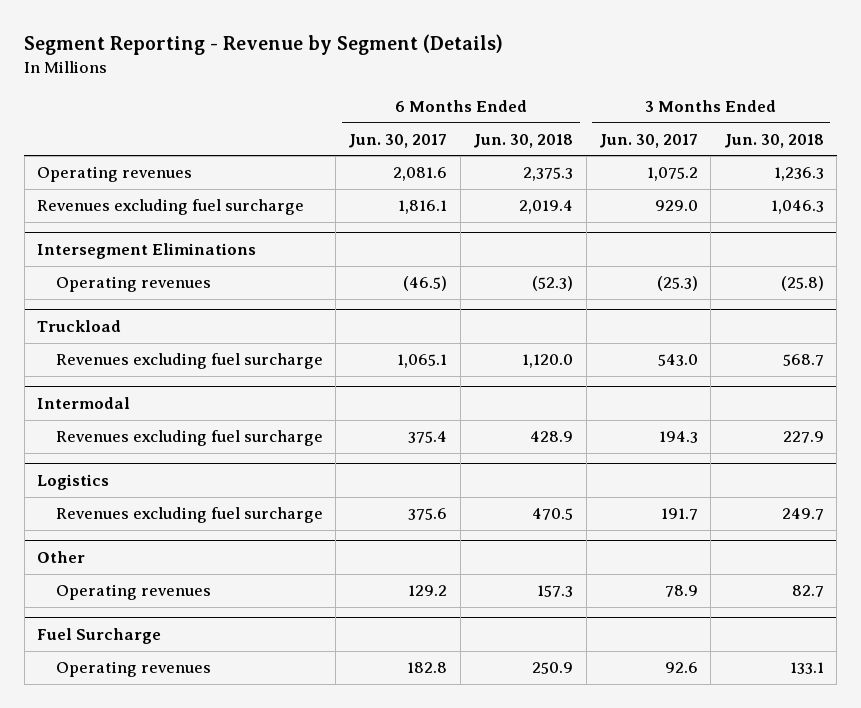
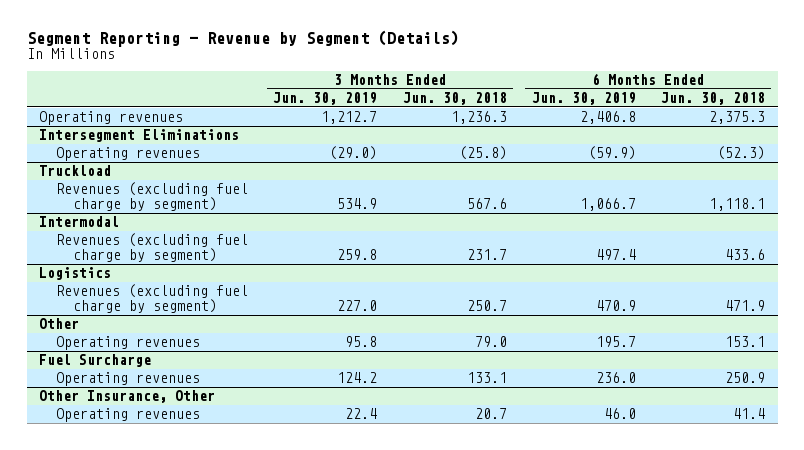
[348,133,448,148] Jun. 30, 2017 -> none
[598,133,698,148] Jun. 30, 2017 -> none
none -> [273,92,378,106] Jun. 30, 2019
none -> [531,92,636,106] Jun. 30, 2019
[37,199,305,216] Revenues excluding fuel surcharge -> none
[55,353,323,370] Revenues excluding fuel surcharge -> [55,182,248,211] Revenues (excluding fuel charge by segment)
[522,354,574,369] 1,120.0 -> [709,197,766,211] 1,118.1
[782,354,824,367] 568.7 -> [466,197,507,209] 567.6
[55,430,323,447] Revenues excluding fuel surcharge -> [55,233,248,262] Revenues (excluding fuel charge by segment)
[530,431,574,443] 428.9 -> [725,248,766,260] 433.6
[782,431,824,444] 227.9 -> [466,248,507,260] 231.7
[55,507,323,524] Revenues excluding fuel surcharge -> [55,284,248,313] Revenues (excluding fuel charge by segment)
[532,508,574,521] 470.5 -> [725,299,766,311] 471.9
[781,508,824,521] 249.7 -> [466,299,507,311] 250.7
[537,585,574,598] 157.3 -> [725,336,766,348] 153.1
[791,585,824,598] 82.7 -> [474,336,507,348] 79.0
none -> [39,390,216,404] Other Insurance, Other
none -> [55,408,200,423] Operating revenues

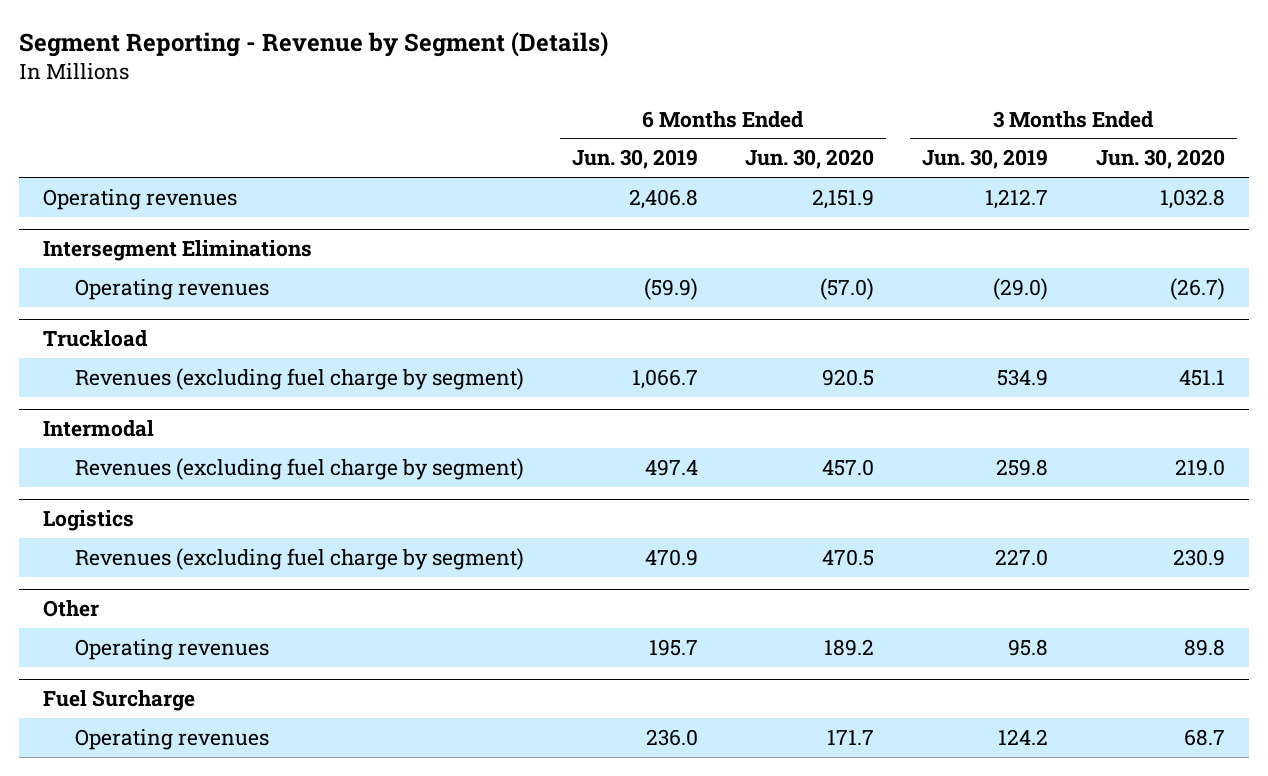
[402,92,507,106] Jun. 30, 2018 -> none
[661,92,766,106] Jun. 30, 2018 -> none
none -> [745,149,875,170] Jun. 30, 2020
none -> [1095,149,1225,170] Jun. 30, 2020
[39,390,216,404] Other Insurance, Other -> none
[55,408,200,423] Operating revenues -> none

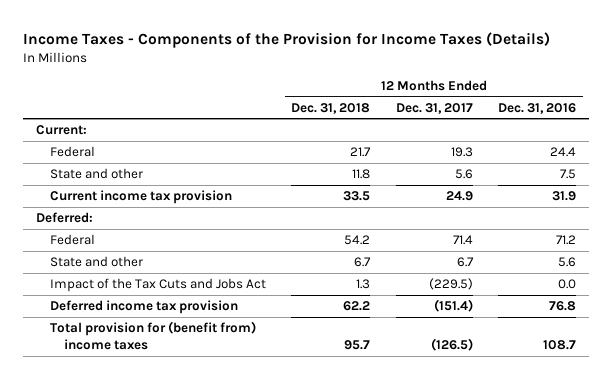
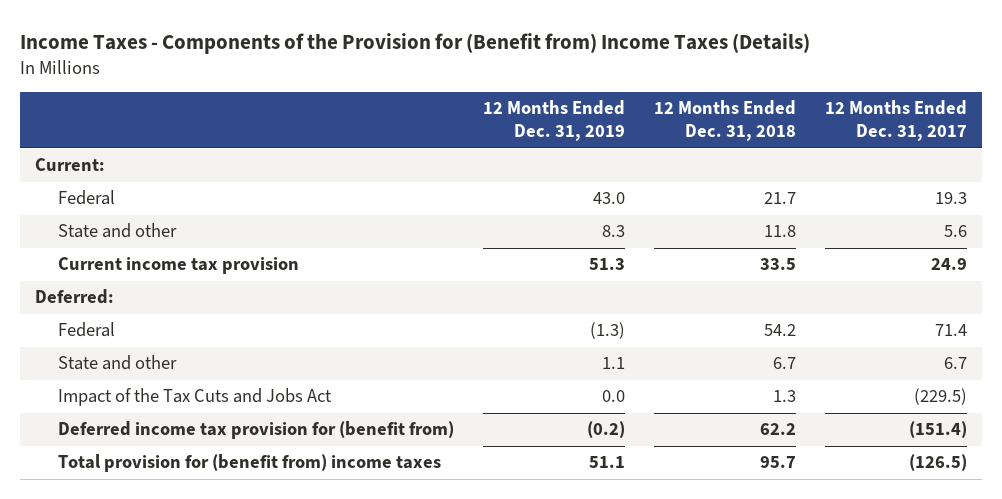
[22,31,550,48] Income Taxes - Components of the Provision for Income Taxes (Details) -> [20,32,811,54] Income Taxes - Components of the Provision for (Benefit from) Income Taxes (Details)
[498,102,577,114] Dec. 31, 2016 -> none
none -> [483,100,626,142] 12 Months Ended Dec. 31, 2019
[49,299,238,314] Deferred income tax provision -> [58,421,455,440] Deferred income tax provision for (benefit from)

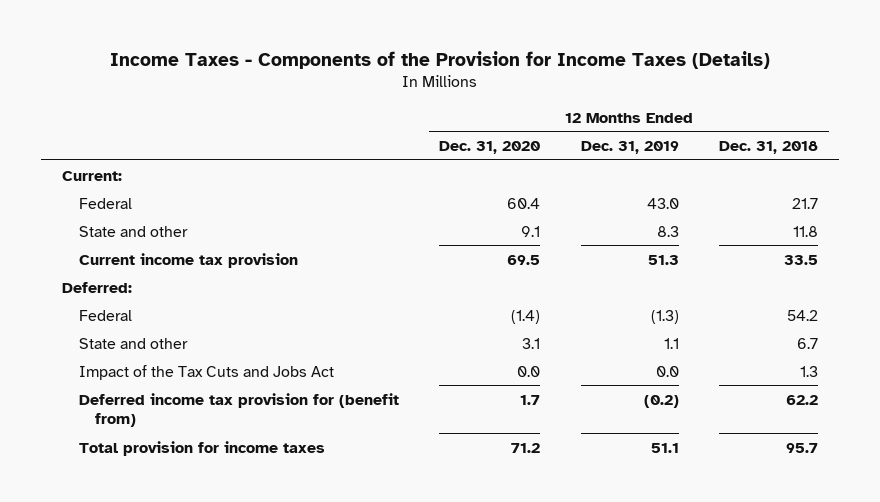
[20,32,811,54] Income Taxes - Components of the Provision for (Benefit from) Income Taxes (Details) -> [110,51,771,70] Income Taxes - Components of the Provision for Income Taxes (Details)
[825,100,968,142] 12 Months Ended Dec. 31, 2017 -> none
none -> [439,141,541,155] Dec. 31, 2020
[58,454,442,473] Total provision for (benefit from) income taxes -> [78,440,325,456] Total provision for income taxes

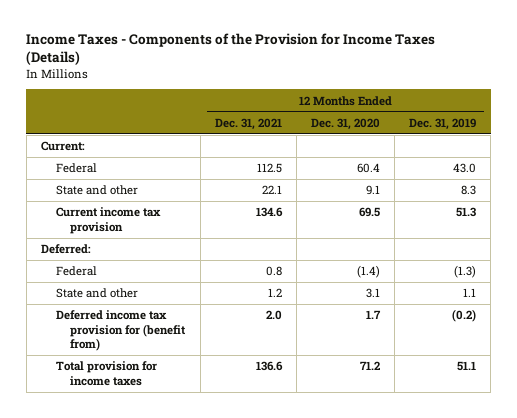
[719,141,819,155] Dec. 31, 2018 -> none
none -> [214,117,282,130] Dec. 31, 2021
[78,364,334,380] Impact of the Tax Cuts and Jobs Act -> none

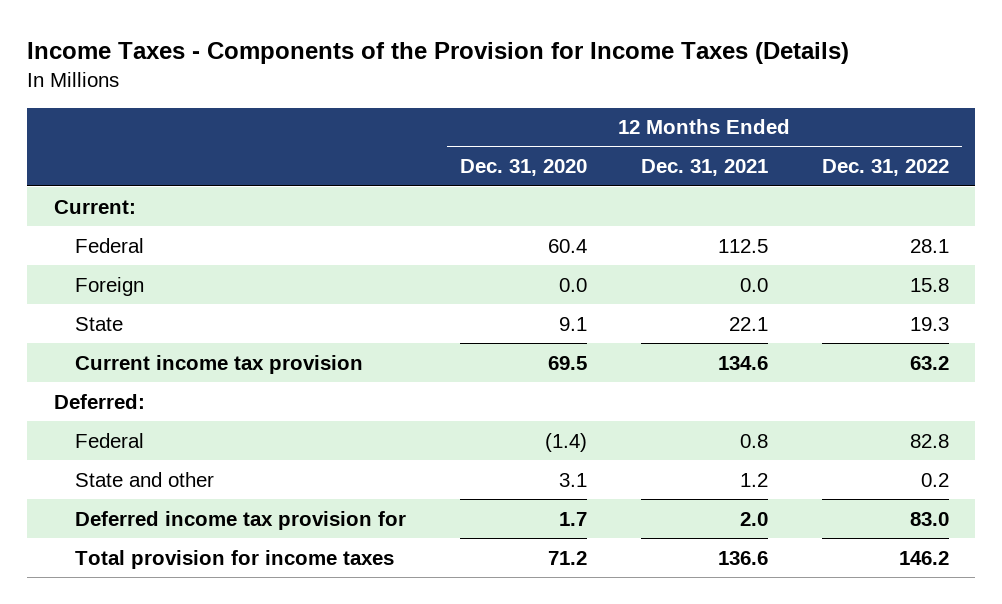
[409,117,477,130] Dec. 31, 2019 -> none
none -> [821,159,949,177] Dec. 31, 2022
none -> [75,276,145,296] Foreign
[55,185,138,196] State and other -> [75,316,124,331] State
[55,310,187,352] Deferred income tax provision for (benefit from) -> [75,510,407,530] Deferred income tax provision for

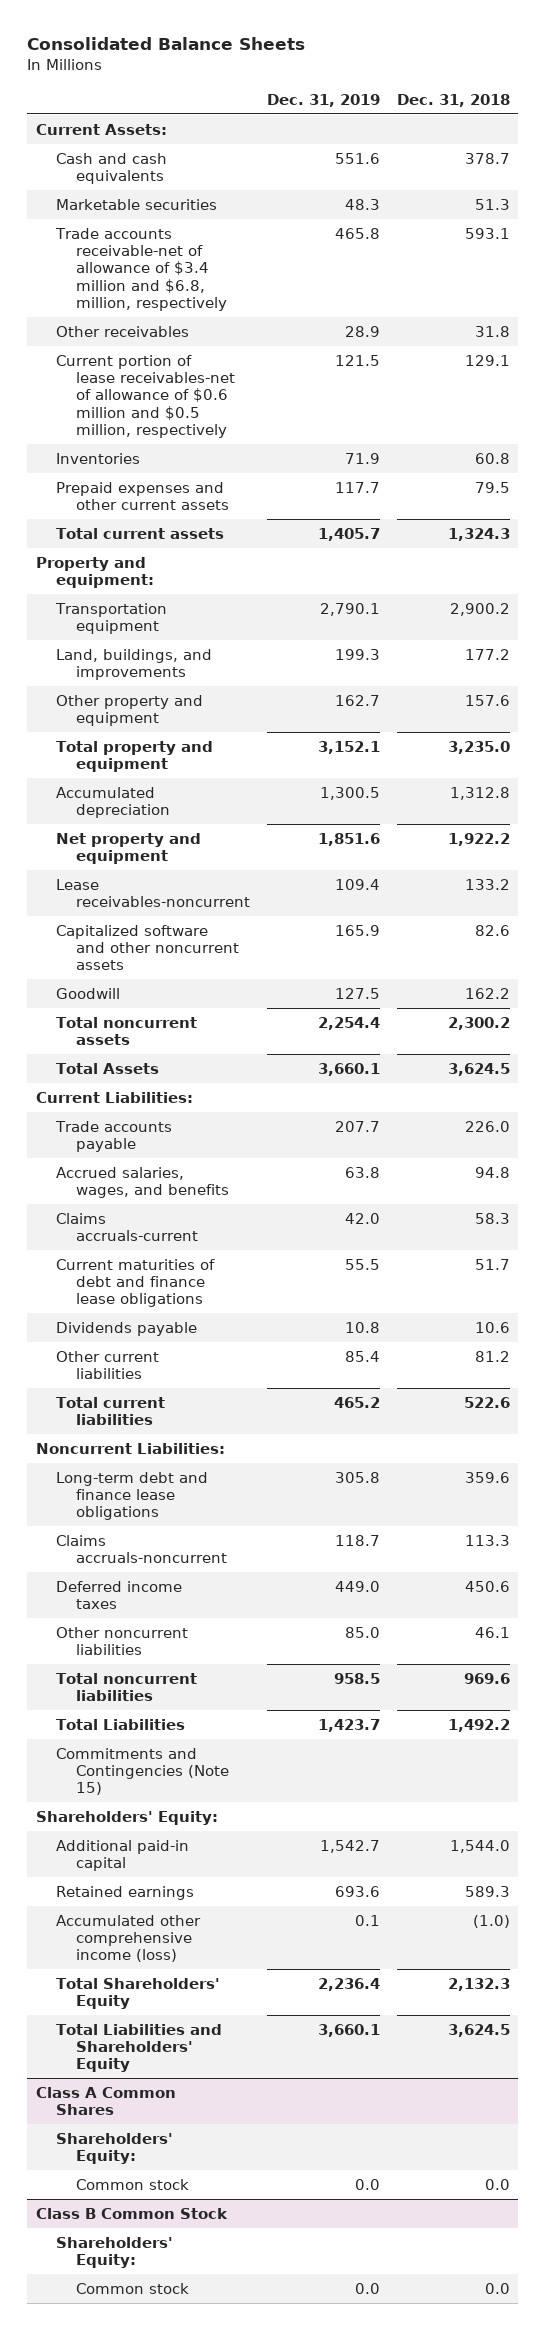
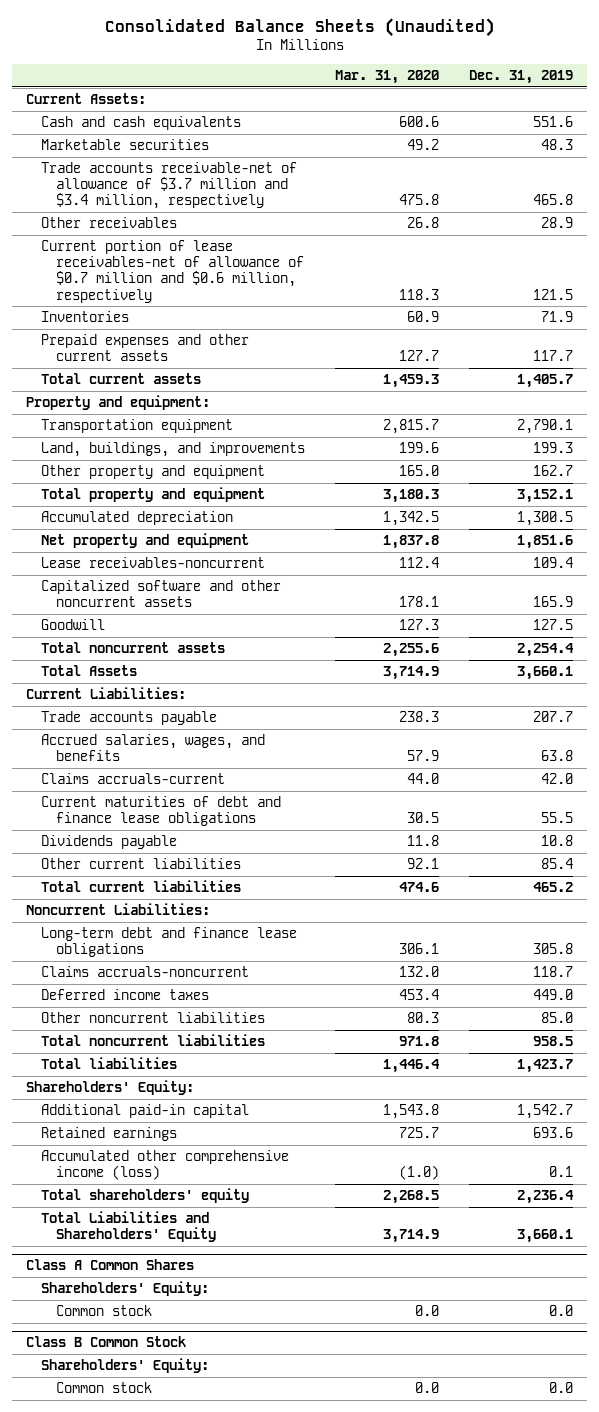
[27,37,306,51] Consolidated Balance Sheets -> [104,18,495,38] Consolidated Balance Sheets (Unaudited)
[397,93,511,107] Dec. 31, 2018 -> none
none -> [334,69,439,84] Mar. 31, 2020
[55,227,228,311] Trade accounts receivable-net of allowance of $3.4 million and $6.8, million, respectively -> [41,162,298,210] Trade accounts receivable-net of allowance of $3.7 million and $3.4 million, respectively
[56,354,236,438] Current portion of lease receivables-net of allowance of $0.6 million and $0.5 million, respectively -> [41,240,305,303] Current portion of lease receivables-net of allowance of $0.7 million and $0.6 million, respectively
[56,1747,230,1796] Commitments and Contingencies (Note 15) -> none
[56,1718,186,1730] Total Liabilities -> [41,1057,178,1070] Total liabilities
[56,1977,221,2010] Total Shareholders' Equity -> [41,1188,250,1204] Total shareholders' equity

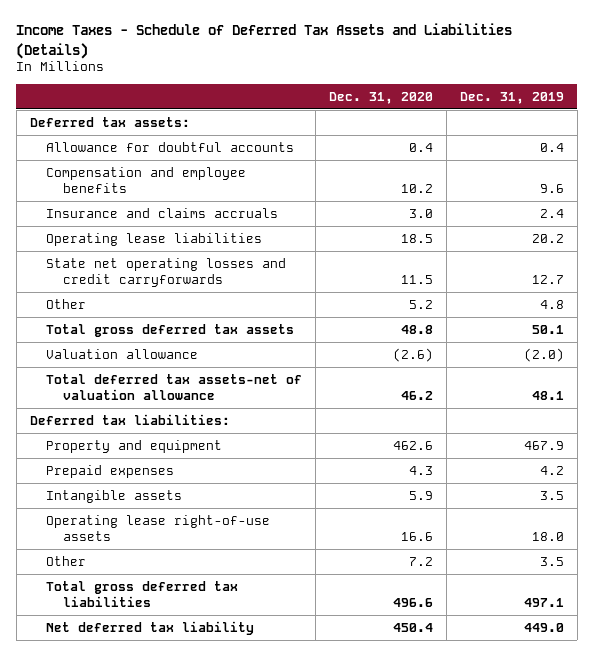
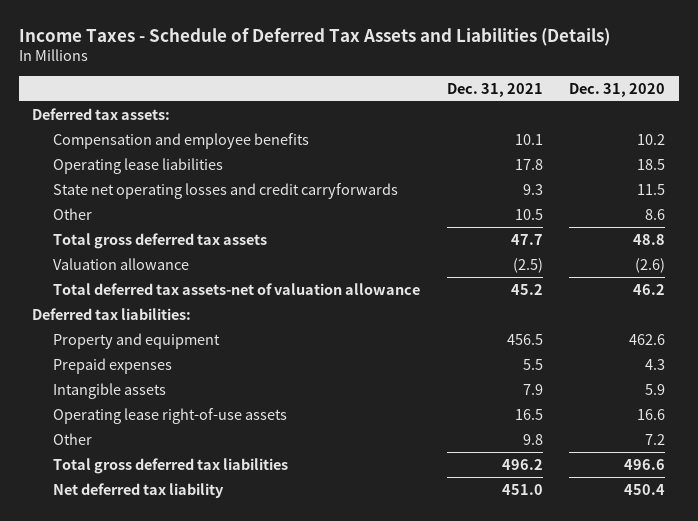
[459,91,564,104] Dec. 31, 2019 -> none
none -> [446,82,543,97] Dec. 31, 2021
[46,141,295,152] Allowance for doubtful accounts -> none
[46,207,279,218] Insurance and claims accruals -> none
[409,299,434,309] 5.2 -> [645,208,666,220] 8.6

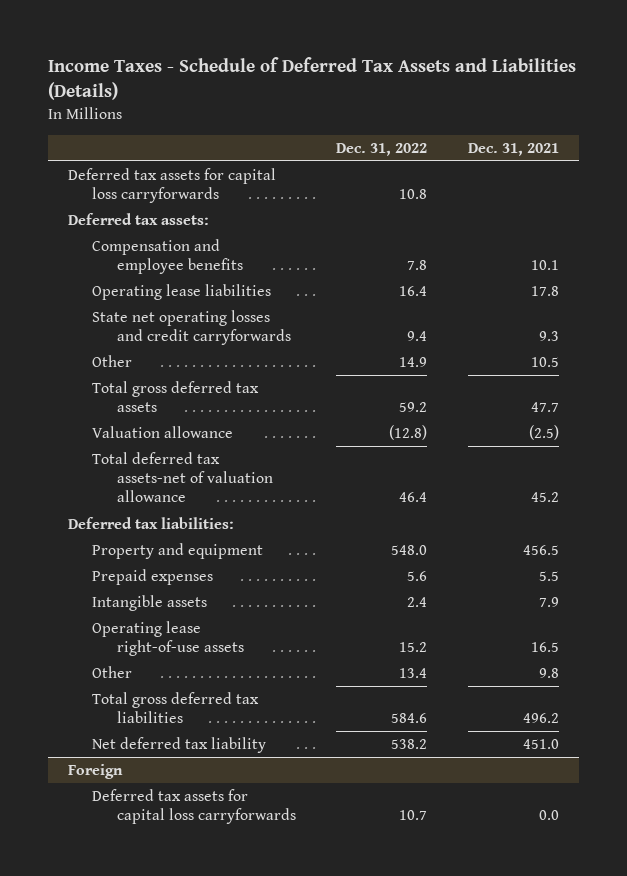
[569,82,666,97] Dec. 31, 2020 -> none
none -> [336,142,428,156] Dec. 31, 2022
none -> [67,167,276,204] Deferred tax assets for capital loss carryforwards
none -> [67,763,123,779] Foreign
none -> [92,788,297,825] Deferred tax assets for capital loss carryforwards

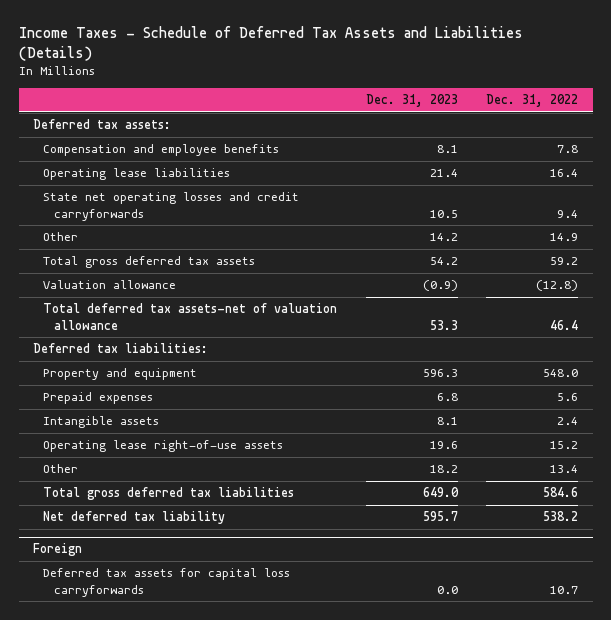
[467,142,559,156] Dec. 31, 2021 -> none
none -> [365,93,458,107] Dec. 31, 2023
[67,167,276,204] Deferred tax assets for capital loss carryforwards -> none

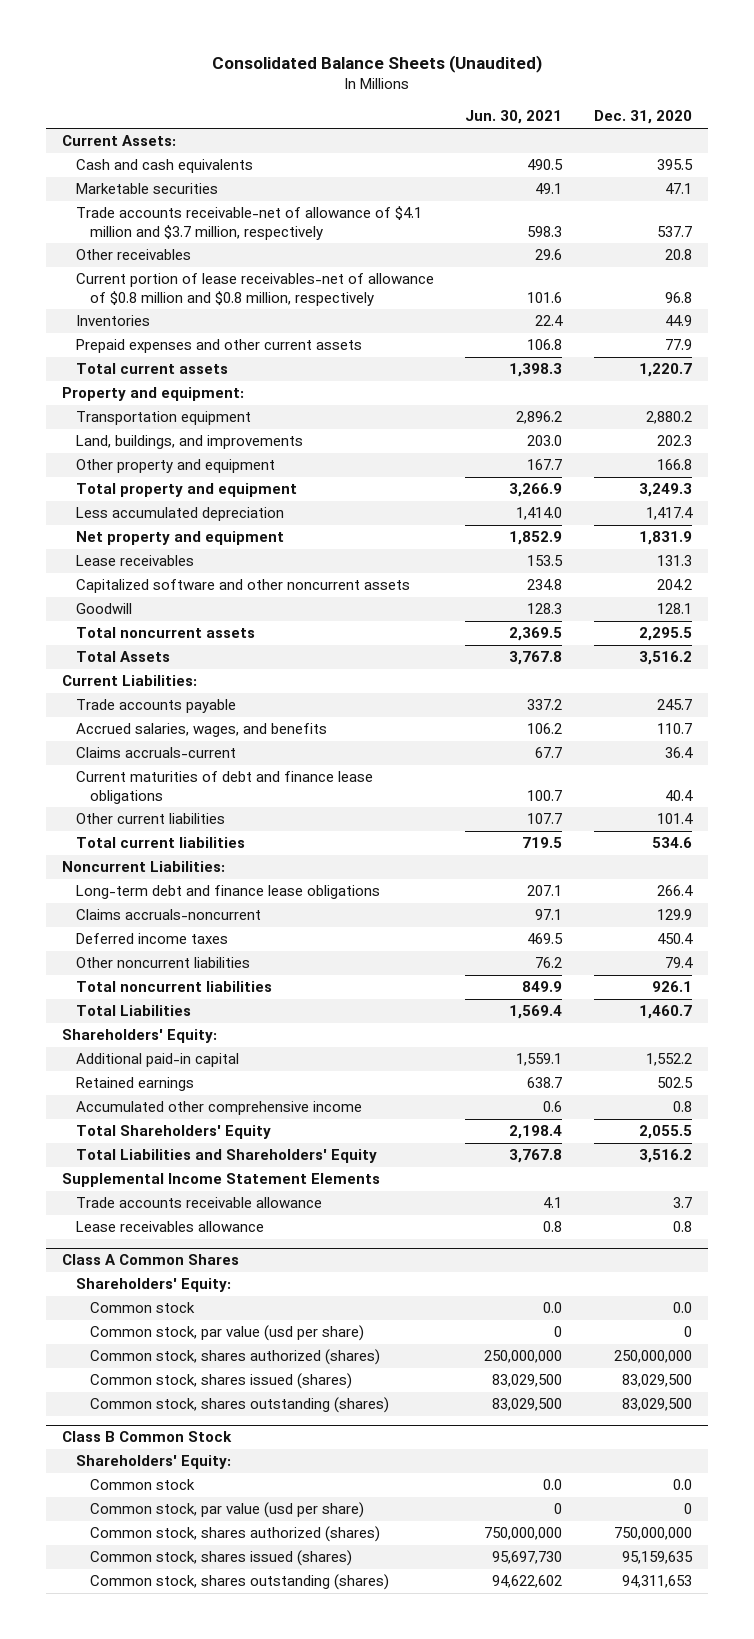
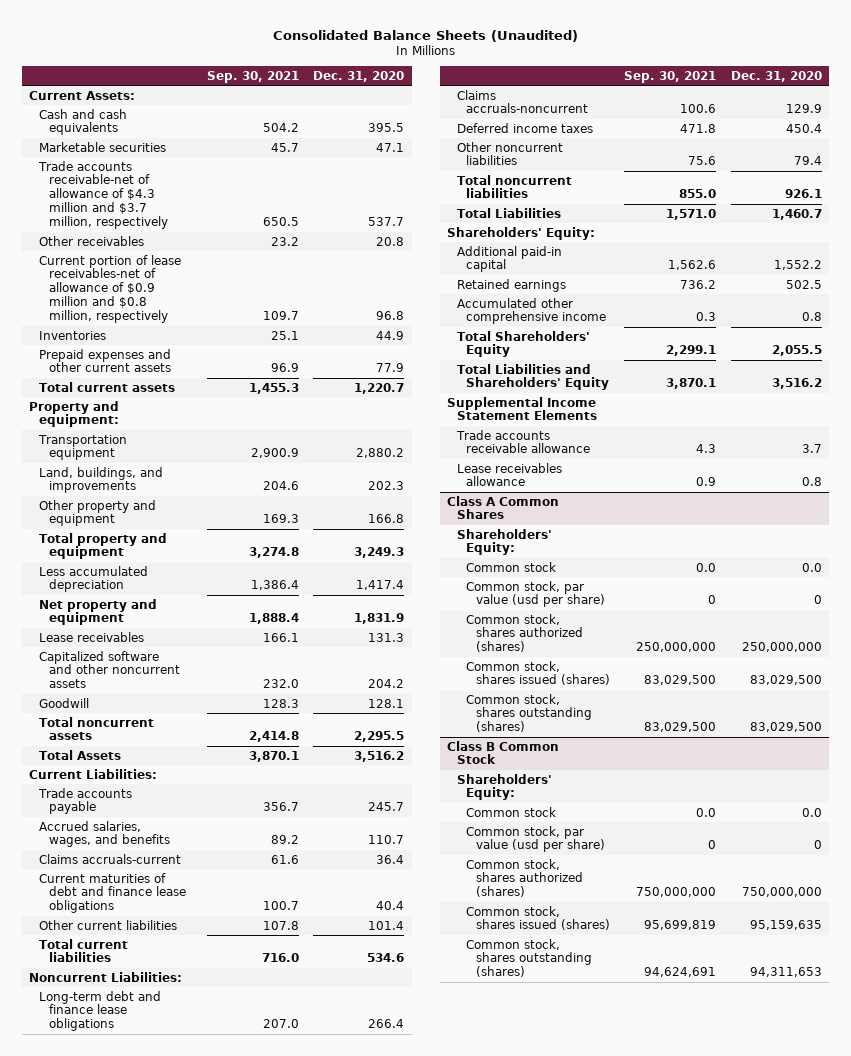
[465,110,563,125] Jun. 30, 2021 -> none
none -> [206,70,299,83] Sep. 30, 2021
[75,206,422,240] Trade accounts receivable-net of allowance of $4.1 million and $3.7 million, respectively -> [38,160,168,230] Trade accounts receivable-net of allowance of $4.3 million and $3.7 million, respectively
[75,273,434,306] Current portion of lease receivables-net of allowance of $0.8 million and $0.8 million, respectively -> [39,254,182,324] Current portion of lease receivables-net of allowance of $0.9 million and $0.8 million, respectively

